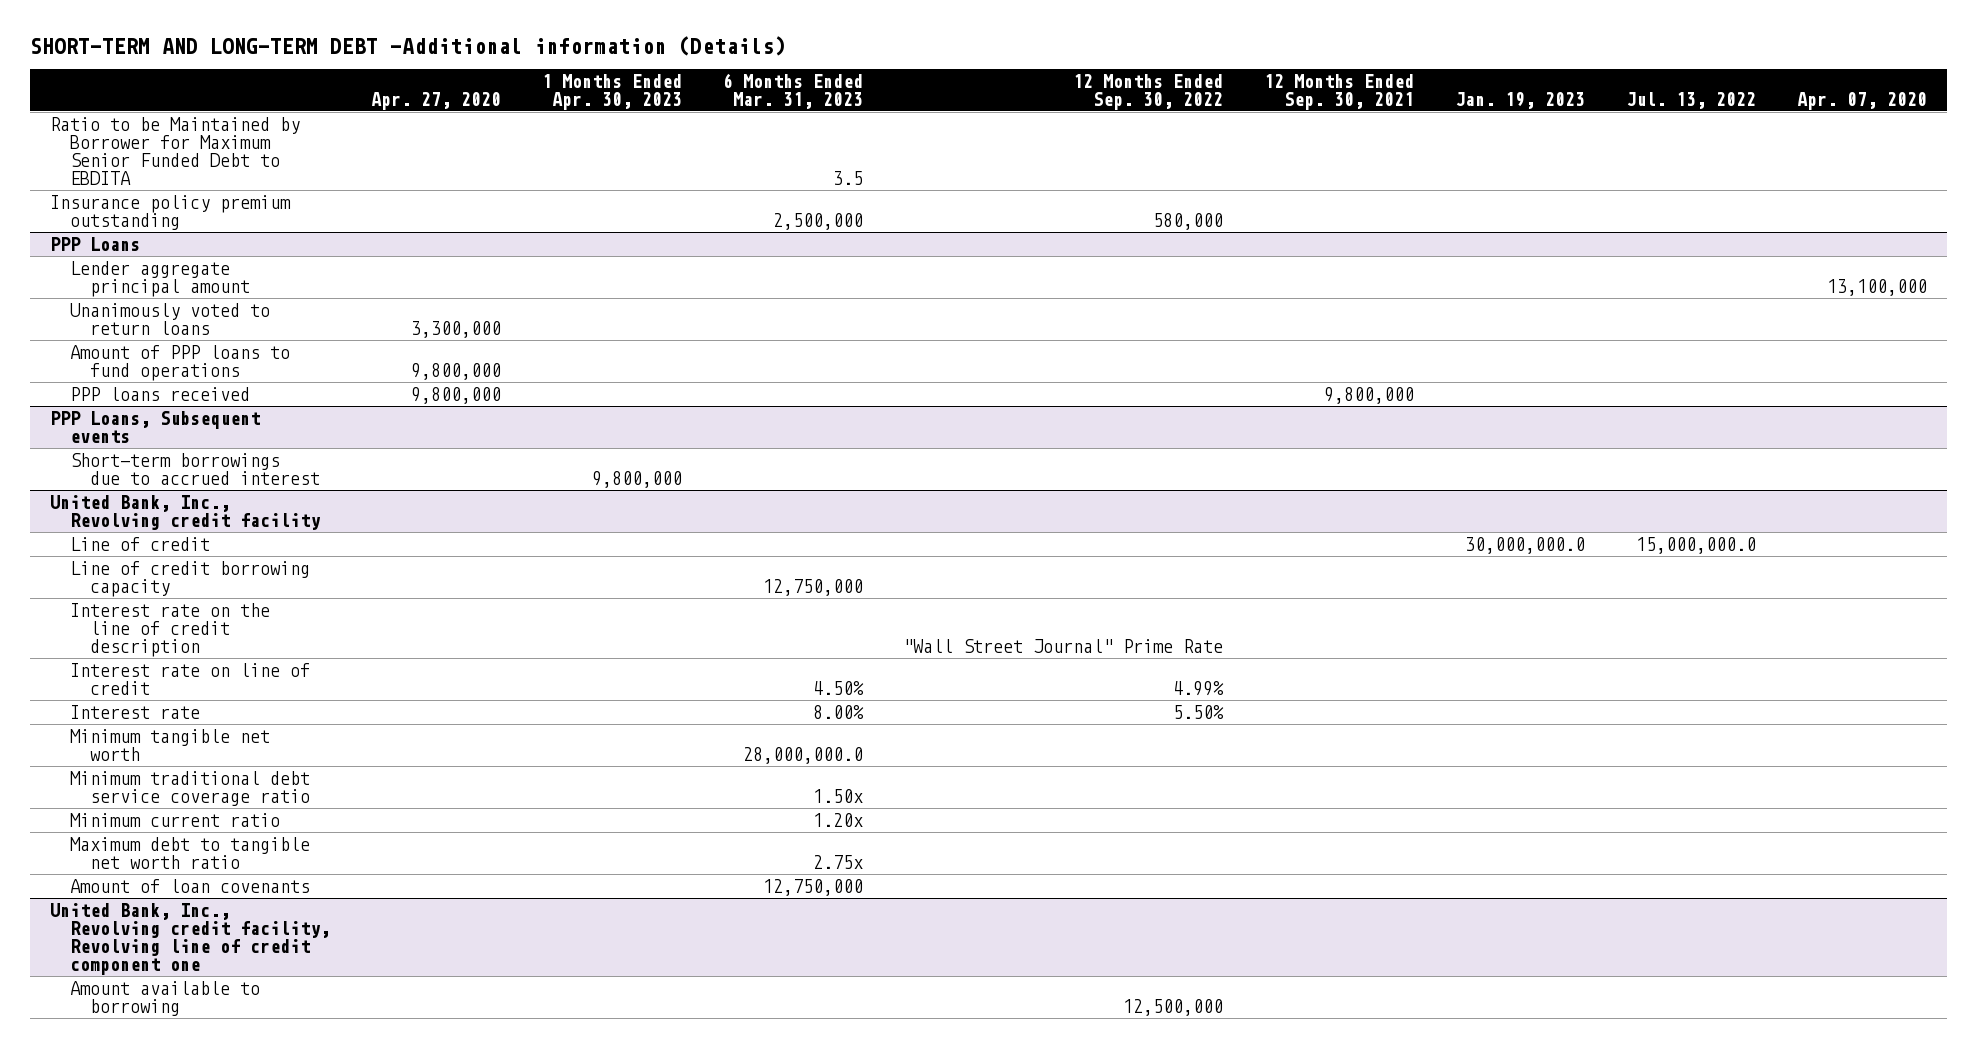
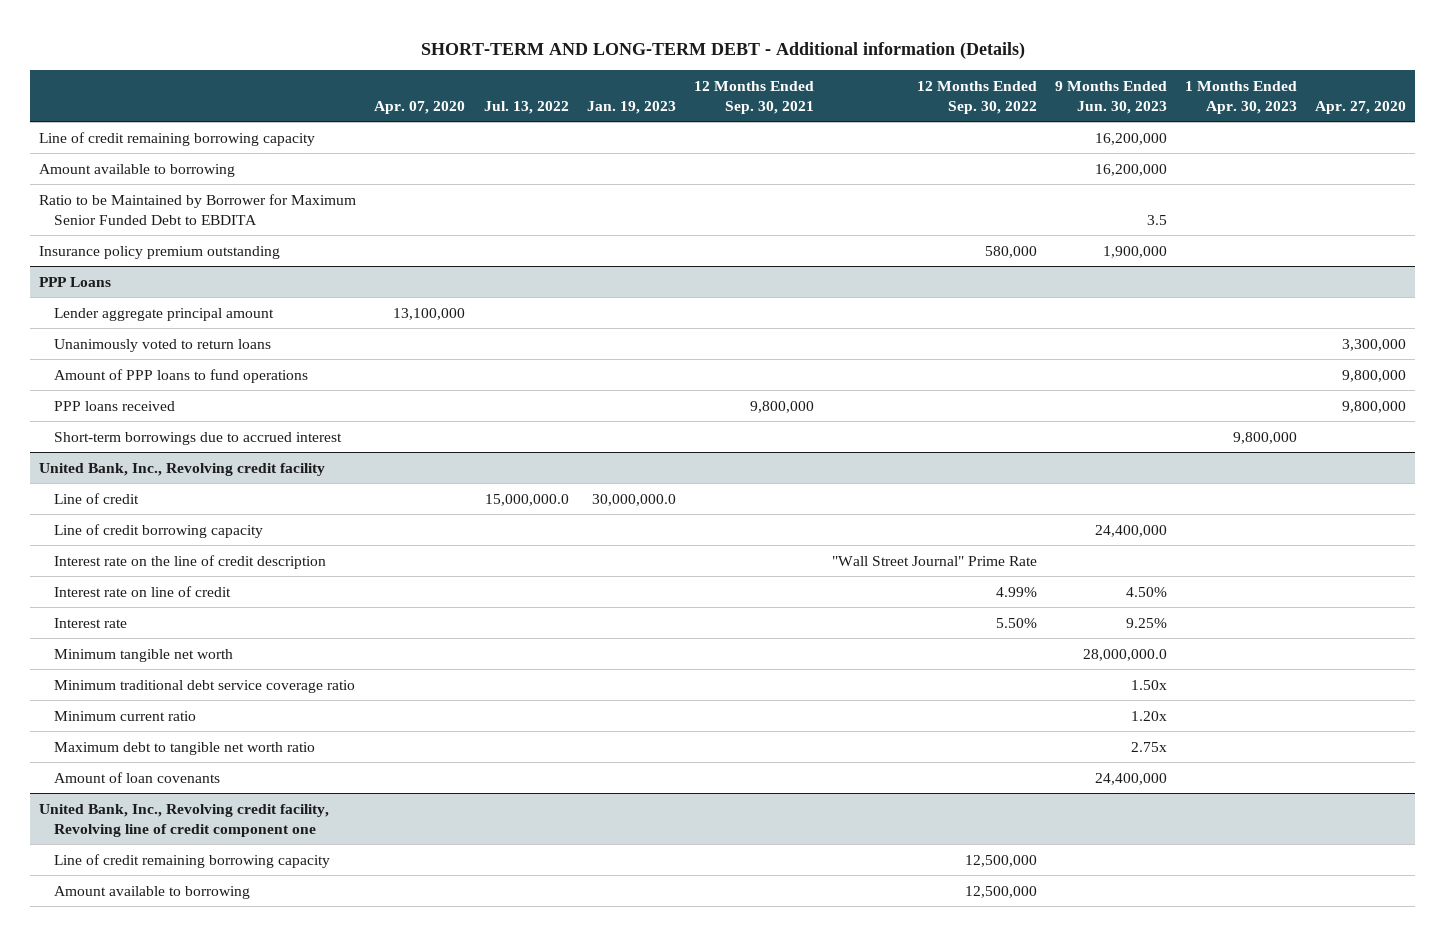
[29,35,786,56] SHORT-TERM AND LONG-TERM DEBT -Additional information (Details) -> [420,41,1025,59] SHORT-TERM AND LONG-TERM DEBT - Additional information (Details)
[722,72,863,109] 6 Months Ended Mar. 31, 2023 -> none
none -> [1054,80,1167,114] 9 Months Ended Jun. 30, 2023
none -> [39,131,316,146] Line of credit remaining borrowing capacity
none -> [39,163,236,177] Amount available to borrowing
[50,410,261,443] PPP Loans, Subsequent events -> none
[69,452,320,485] Short-term borrowings due to accrued interest -> none
none -> [53,431,342,445] Short-term borrowings due to accrued interest
none -> [53,853,330,868] Line of credit remaining borrowing capacity

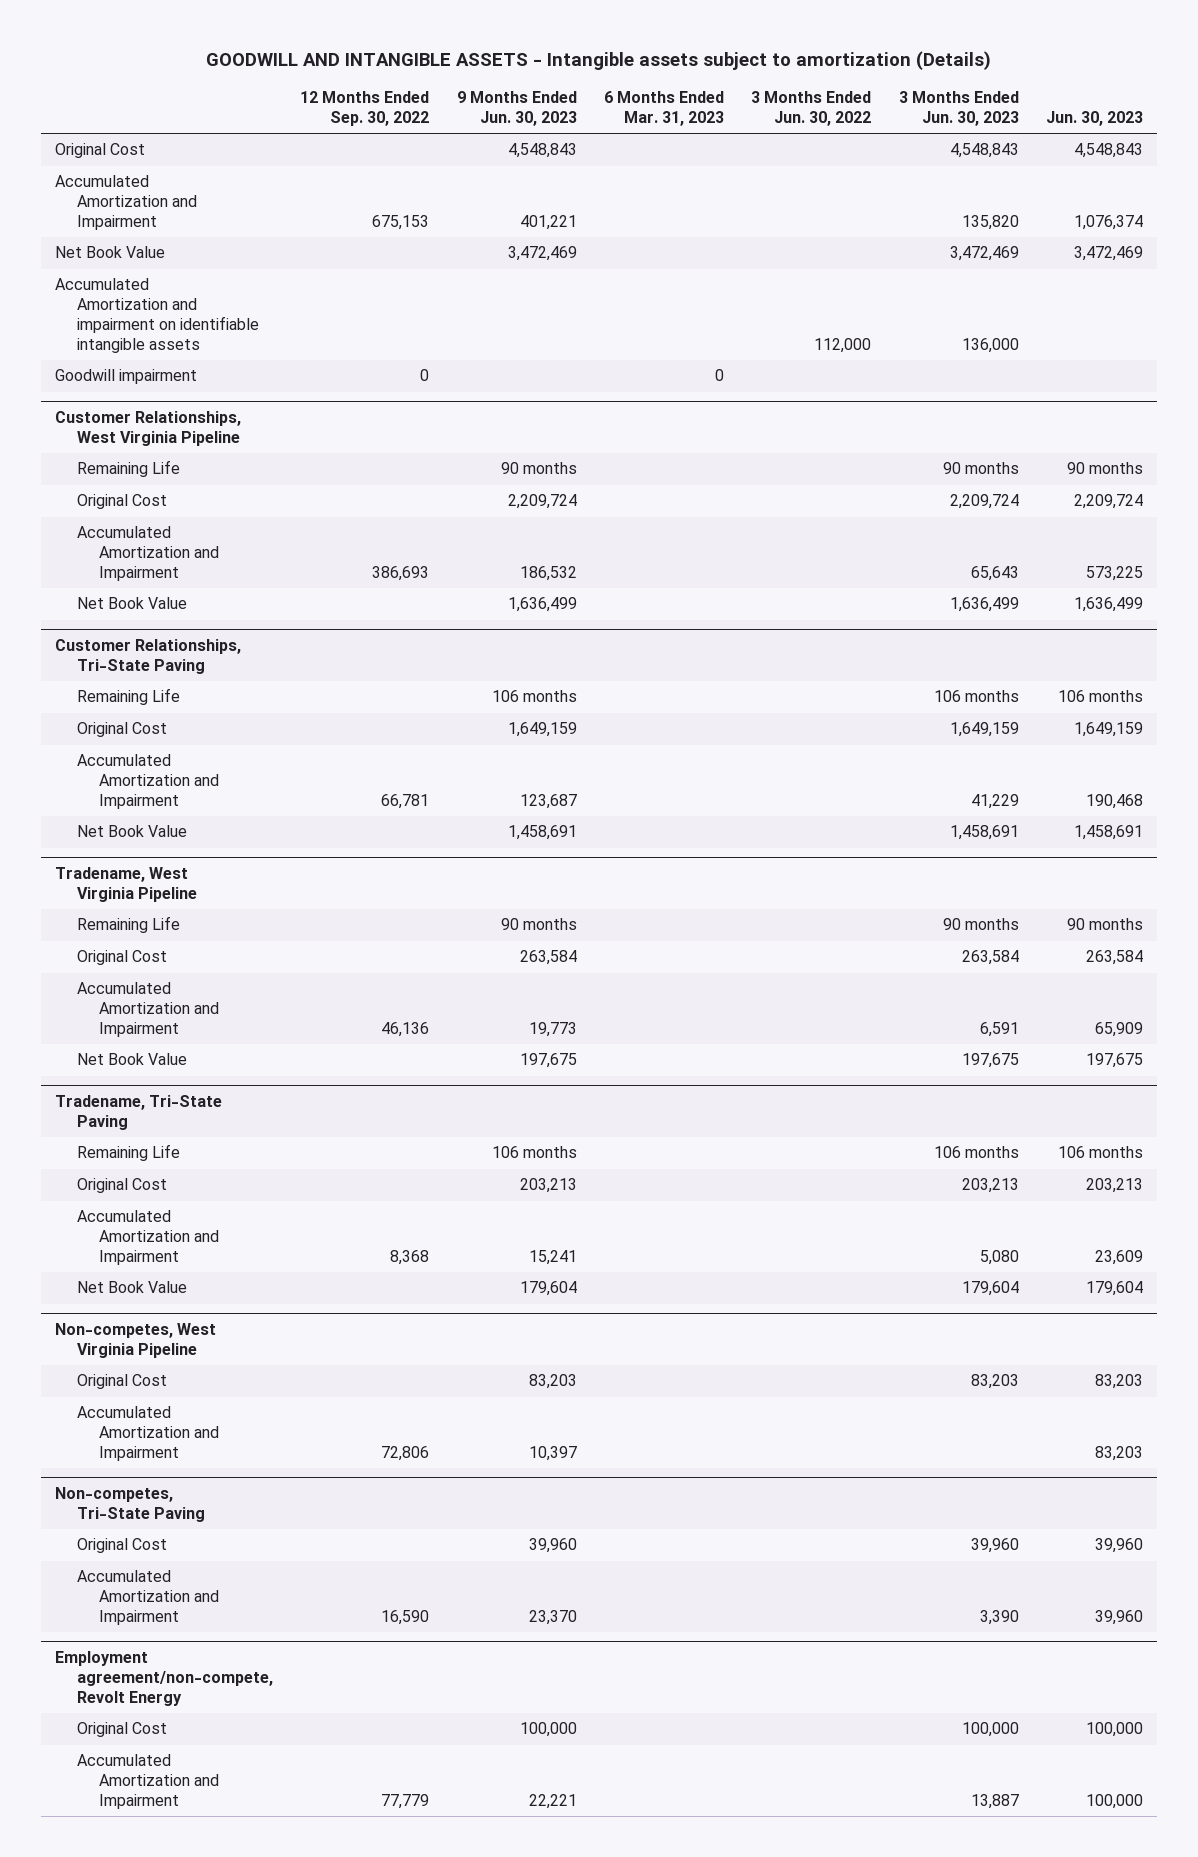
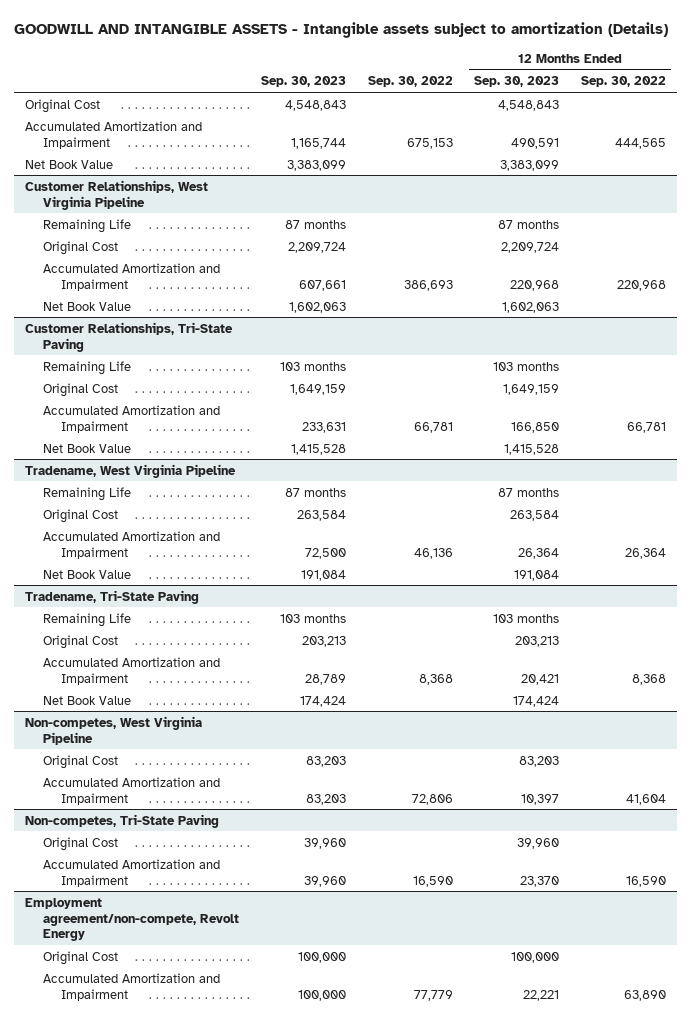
[456,91,577,127] 9 Months Ended Jun. 30, 2023 -> none
[604,91,725,127] 6 Months Ended Mar. 31, 2023 -> none
[751,91,872,127] 3 Months Ended Jun. 30, 2022 -> none
[898,91,1019,127] 3 Months Ended Jun. 30, 2023 -> none
[1046,111,1144,127] Jun. 30, 2023 -> none
none -> [260,76,346,88] Sep. 30, 2023
none -> [367,76,453,88] Sep. 30, 2022
none -> [474,76,560,88] Sep. 30, 2023
[372,215,430,231] 675,153 -> [614,137,666,149] 444,565
[54,278,260,353] Accumulated Amortization and impairment on identifiable intangible assets -> none
[54,369,197,385] Goodwill impairment -> none
[372,566,430,582] 386,693 -> [616,279,666,291] 220,968
[381,1022,430,1038] 46,136 -> [624,547,666,559] 26,364
[381,1446,430,1462] 72,806 -> [625,793,666,805] 41,604
[381,1794,430,1810] 77,779 -> [623,989,666,1001] 63,890

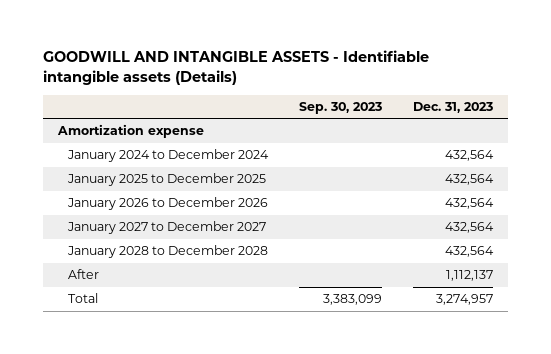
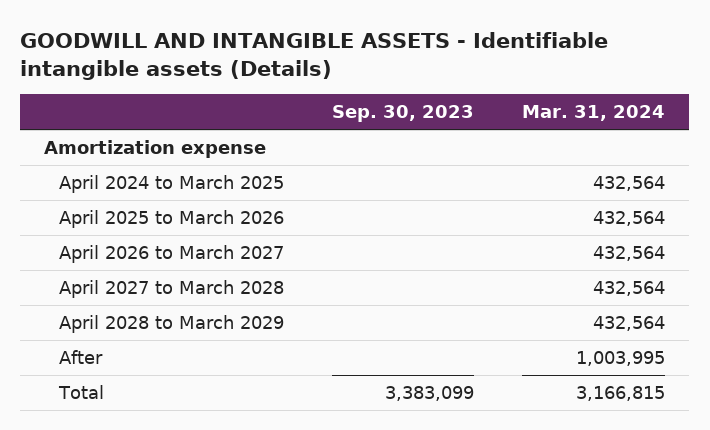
[412,101,493,113] Dec. 31, 2023 -> none
none -> [522,105,666,122] Mar. 31, 2024
[66,149,269,163] January 2024 to December 2024 -> [58,175,284,194] April 2024 to March 2025
[66,173,266,187] January 2025 to December 2025 -> [58,210,284,229] April 2025 to March 2026
[66,197,268,211] January 2026 to December 2026 -> [58,245,284,264] April 2026 to March 2027
[66,221,266,235] January 2027 to December 2027 -> [58,280,284,299] April 2027 to March 2028
[66,245,268,259] January 2028 to December 2028 -> [58,315,284,334] April 2028 to March 2029

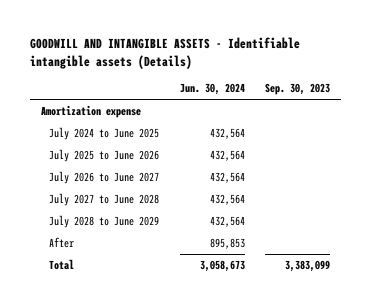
[522,105,666,122] Mar. 31, 2024 -> none
none -> [179,83,245,96] Jun. 30, 2024
[58,175,284,194] April 2024 to March 2025 -> [49,127,160,141] July 2024 to June 2025
[58,210,284,229] April 2025 to March 2026 -> [49,149,160,163] July 2025 to June 2026
[58,245,284,264] April 2026 to March 2027 -> [49,171,160,185] July 2026 to June 2027
[58,280,284,299] April 2027 to March 2028 -> [49,193,160,207] July 2027 to June 2028
[58,315,284,334] April 2028 to March 2029 -> [49,215,160,229] July 2028 to June 2029

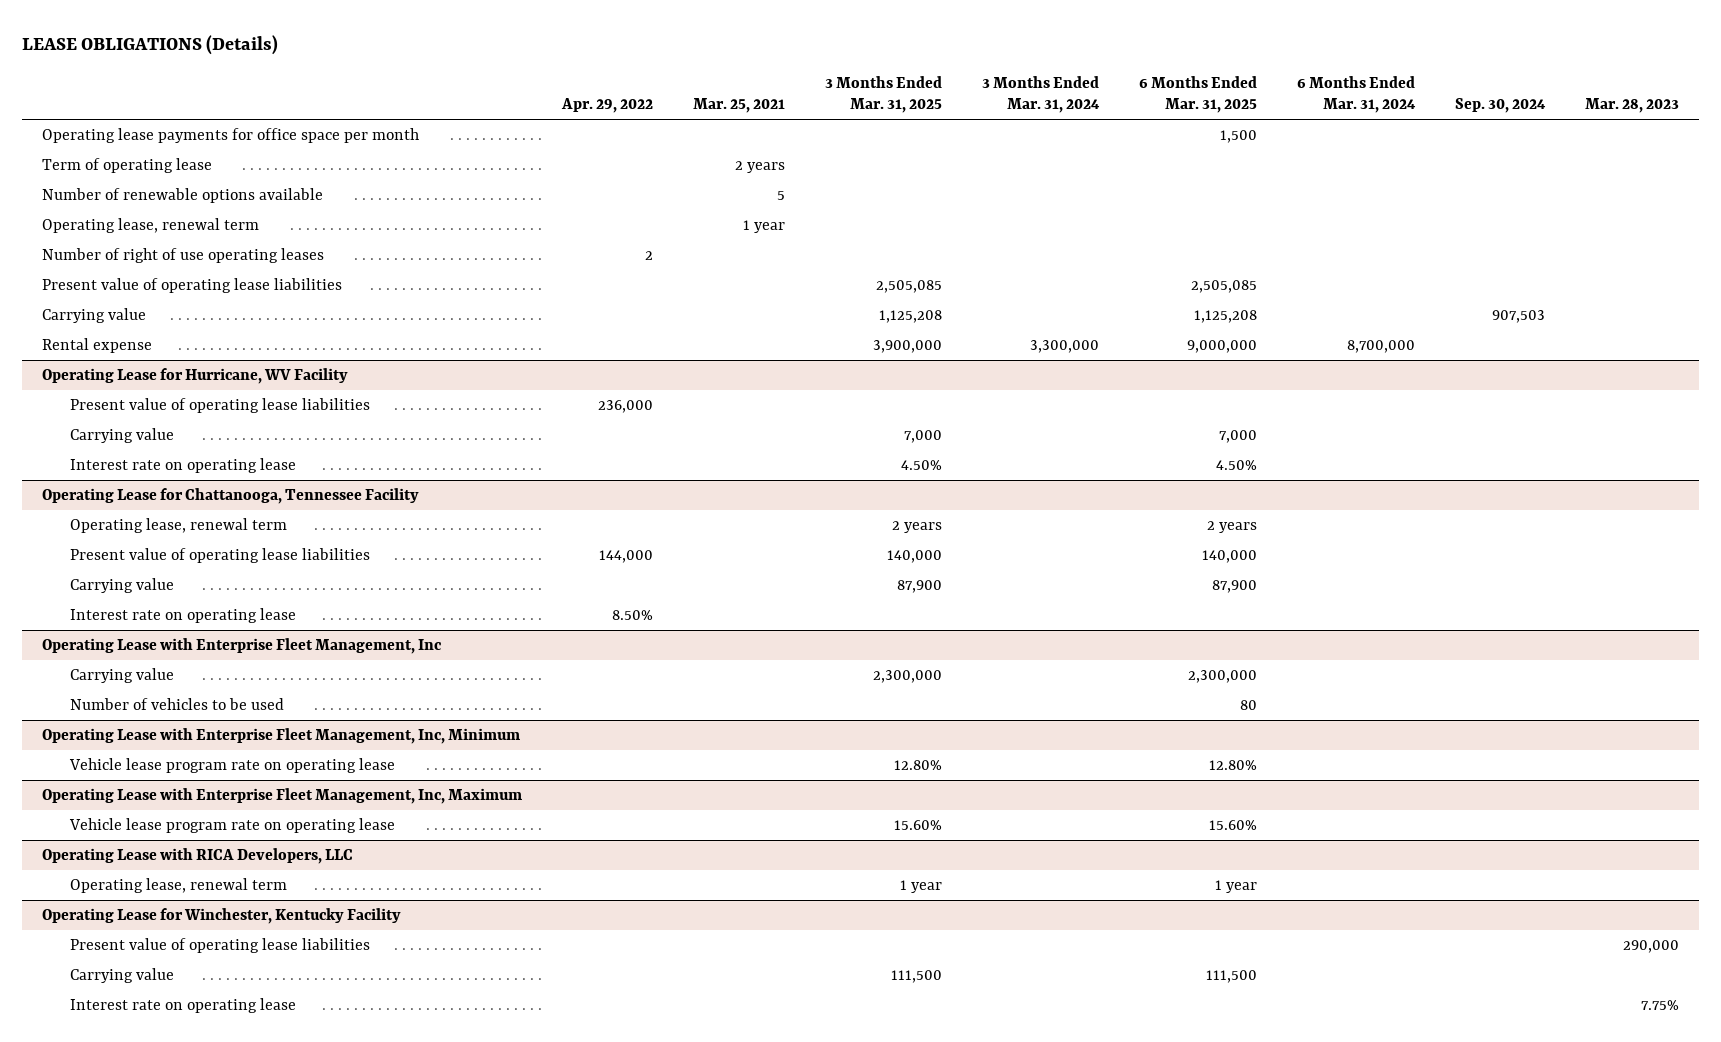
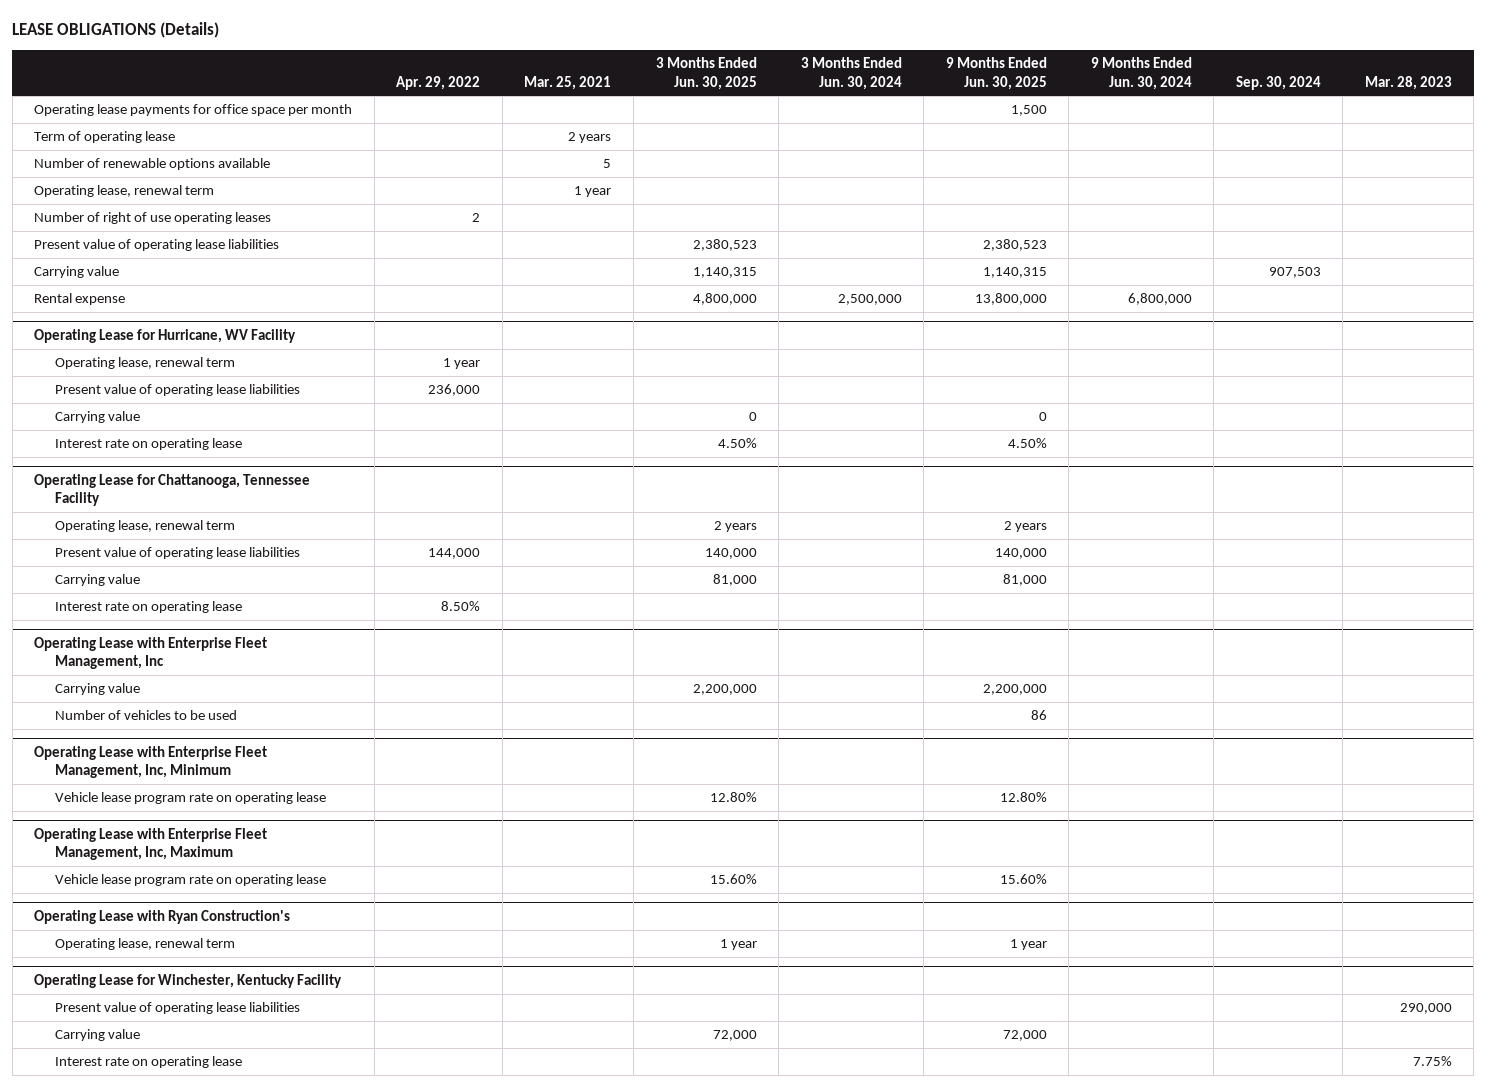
[825,75,943,114] 3 Months Ended Mar. 31, 2025 -> none
[982,75,1101,114] 3 Months Ended Mar. 31, 2024 -> none
[1139,75,1258,114] 6 Months Ended Mar. 31, 2025 -> none
[1297,75,1417,114] 6 Months Ended Mar. 31, 2024 -> none
none -> [655,57,757,90] 3 Months Ended Jun. 30, 2025
none -> [800,57,902,90] 3 Months Ended Jun. 30, 2024
none -> [945,57,1047,90] 9 Months Ended Jun. 30, 2025
none -> [1090,57,1192,90] 9 Months Ended Jun. 30, 2024
none -> [54,357,235,370] Operating lease, renewal term
[42,847,354,864] Operating Lease with RICA Developers, LLC -> none
[69,877,287,893] Operating lease, renewal term -> none
none -> [34,909,291,924] Operating Lease with Ryan Construction's
none -> [54,938,235,951] Operating lease, renewal term

